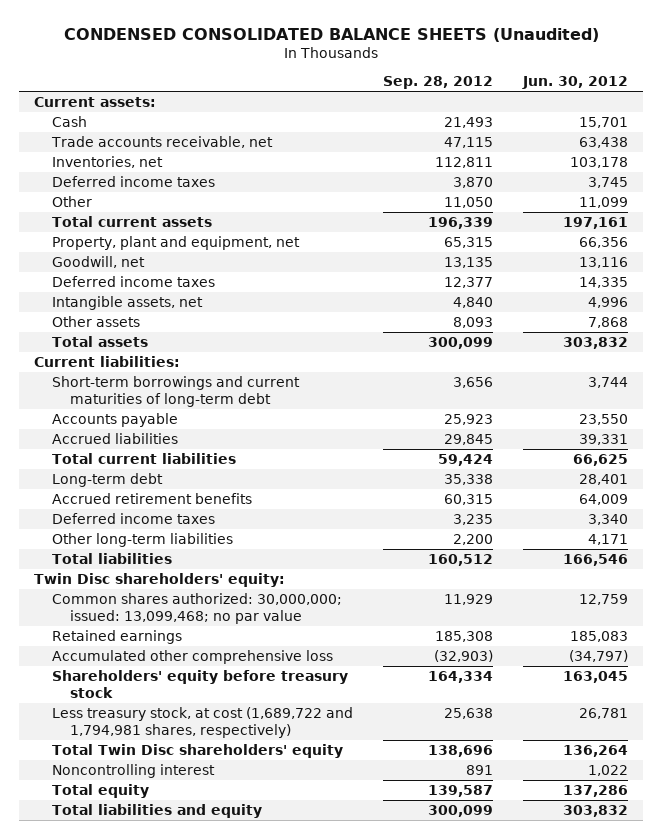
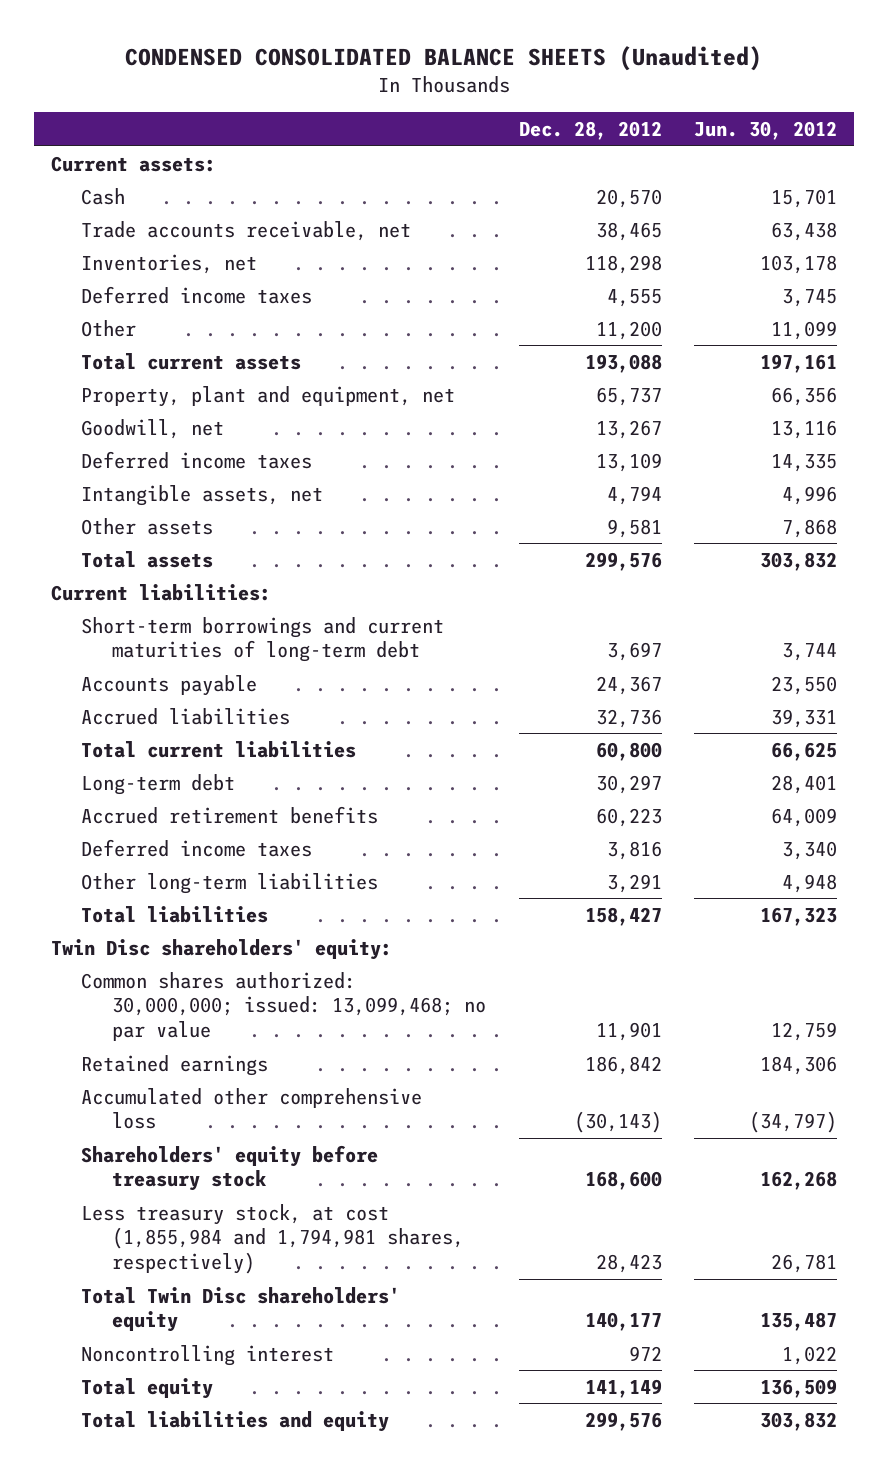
[383,76,494,90] Sep. 28, 2012 -> none
none -> [518,120,662,140] Dec. 28, 2012
[588,534,629,546] 4,171 -> [782,873,838,893] 4,948
[563,554,629,567] 166,546 -> [760,906,838,926] 167,323
[570,631,629,643] 185,083 -> [760,1055,838,1075] 184,306
[563,671,629,684] 163,045 -> [760,1171,838,1191] 162,268
[52,707,354,738] Less treasury stock, at cost (1,689,722 and 1,794,981 shares, respectively) -> [81,1203,464,1275] Less treasury stock, at cost (1,855,984 and 1,794,981 shares, respectively)
[563,745,629,758] 136,264 -> [760,1312,838,1332] 135,487
[563,785,629,798] 137,286 -> [760,1378,838,1398] 136,509

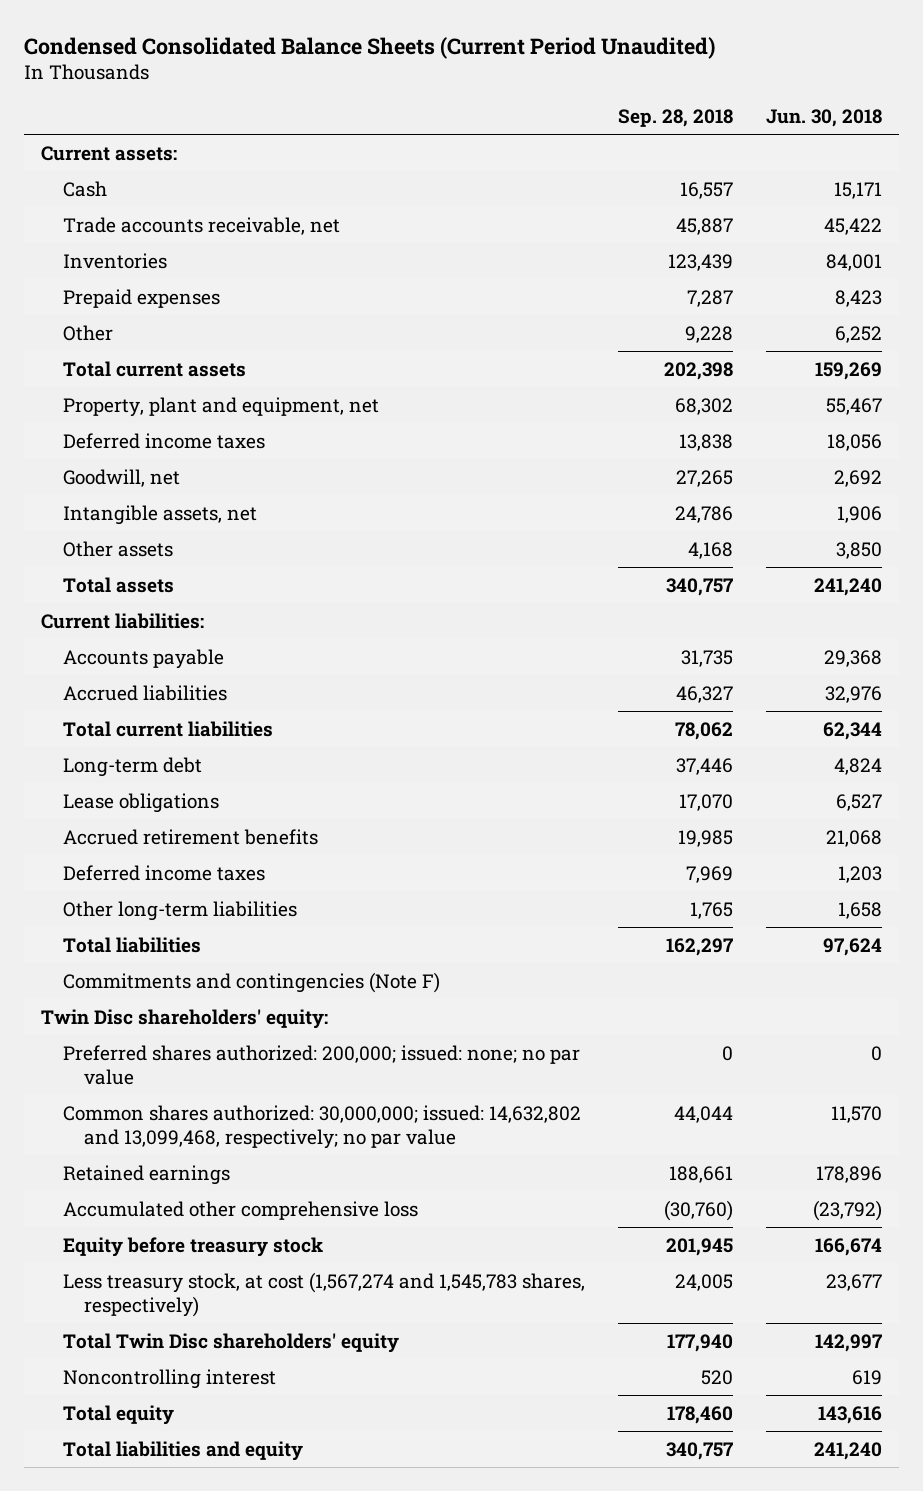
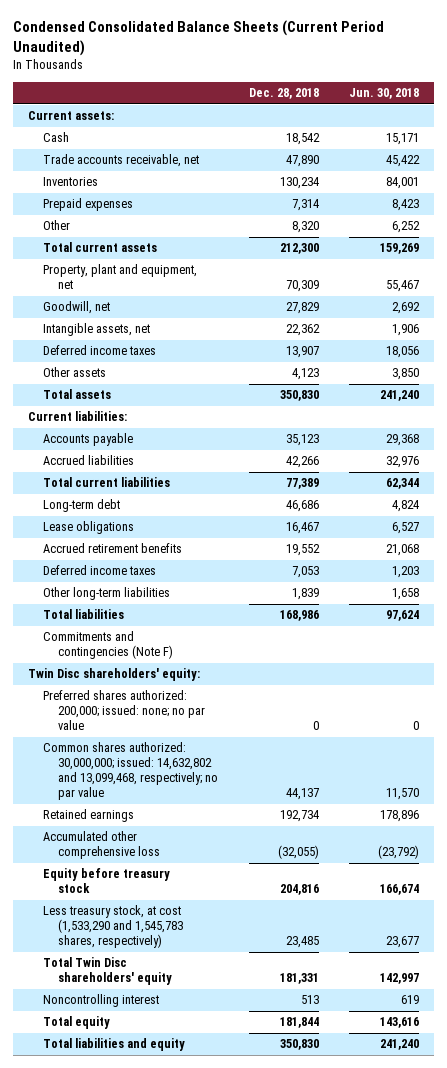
[617,109,733,128] Sep. 28, 2018 -> none
none -> [248,88,319,100] Dec. 28, 2018
[62,432,265,449] Deferred income taxes -> [43,345,157,356] Deferred income taxes
[62,1271,585,1318] Less treasury stock, at cost (1,567,274 and 1,545,783 shares, respectively) -> [43,905,184,949] Less treasury stock, at cost (1,533,290 and 1,545,783 shares, respectively)

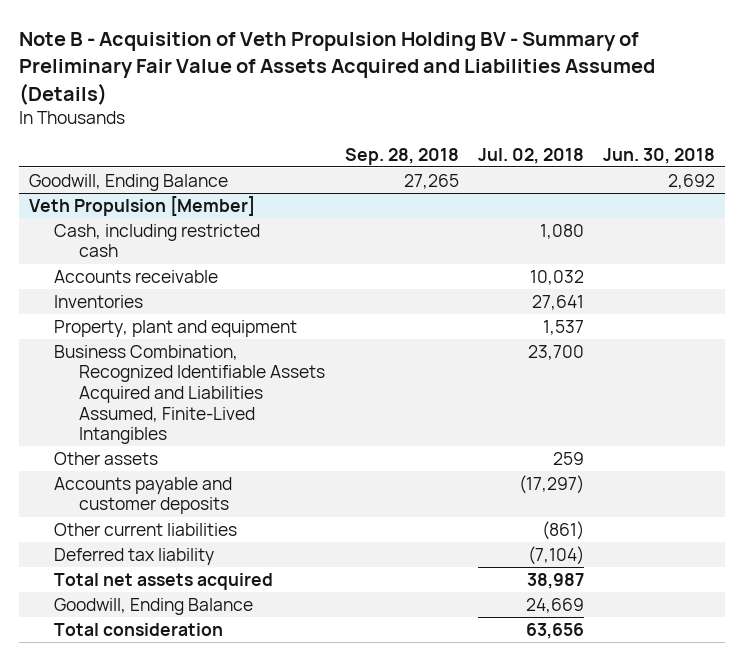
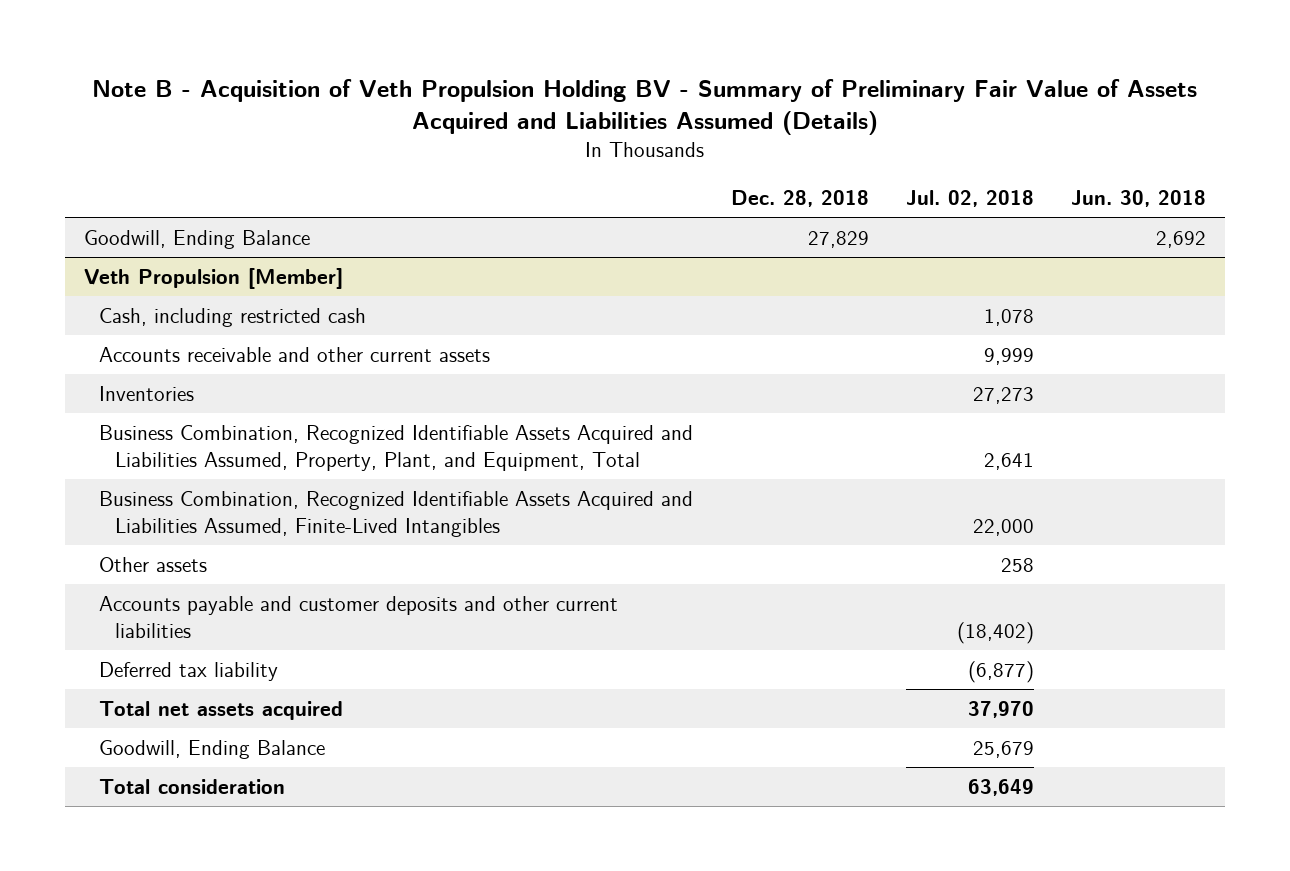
[344,147,459,165] Sep. 28, 2018 -> none
none -> [730,190,869,208] Dec. 28, 2018
[54,522,238,536] Other current liabilities -> none
[539,223,584,239] 1,080 -> [983,308,1034,326] 1,078
[54,269,219,283] Accounts receivable -> [99,346,491,362] Accounts receivable and other current assets
[529,269,584,285] 10,032 -> [983,347,1034,365] 9,999
[531,294,584,310] 27,641 -> [972,386,1034,404] 27,273
[54,319,298,337] Property, plant and equipment -> [99,424,694,471] Business Combination, Recognized Identifiable Assets Acquired and Liabilities Assumed, Property, Plant, and Equipment, Total
[542,319,584,335] 1,537 -> [983,452,1034,470] 2,641
[527,344,584,360] 23,700 -> [972,518,1034,536] 22,000
[552,451,584,465] 259 -> [1000,557,1034,572] 258
[54,476,233,515] Accounts payable and customer deposits -> [99,595,619,638] Accounts payable and customer deposits and other current liabilities
[518,474,584,494] (17,297) -> [956,621,1034,644] (18,402)
[527,545,584,565] (7,104) -> [967,660,1034,683] (6,877)
[526,572,584,589] 38,987 -> [967,700,1034,718] 37,970
[525,597,584,613] 24,669 -> [972,740,1034,758] 25,679
[525,622,584,639] 63,656 -> [967,778,1034,796] 63,649

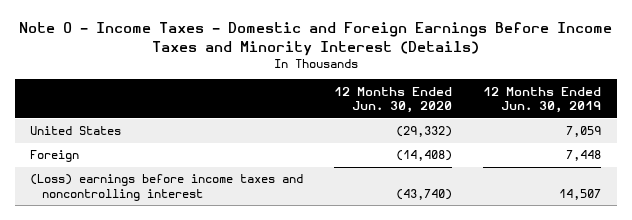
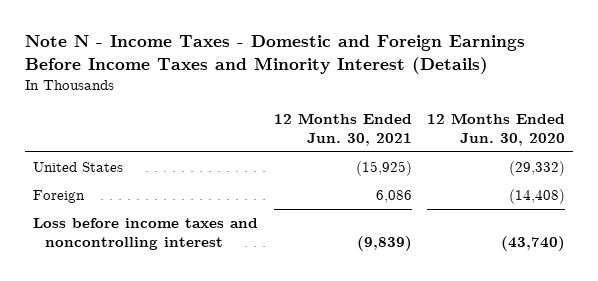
[18,22,612,56] Note O - Income Taxes - Domestic and Foreign Earnings Before Income Taxes and Minority Interest (Details) -> [24,35,525,75] Note N - Income Taxes - Domestic and Foreign Earnings Before Income Taxes and Minority Interest (Details)
[483,86,602,114] 12 Months Ended Jun. 30, 2019 -> none
none -> [273,112,412,146] 12 Months Ended Jun. 30, 2021
[30,174,304,201] (Loss) earnings before income taxes and noncontrolling interest -> [32,218,258,251] Loss before income taxes and noncontrolling interest

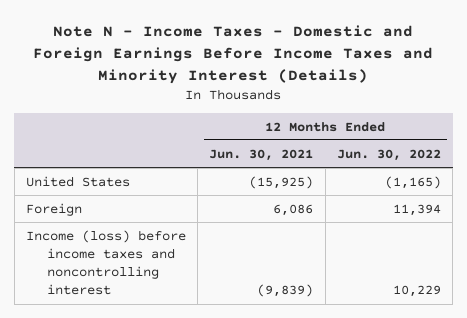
[427,112,566,146] 12 Months Ended Jun. 30, 2020 -> none
none -> [336,148,441,161] Jun. 30, 2022
[32,218,258,251] Loss before income taxes and noncontrolling interest -> [25,229,186,296] Income (loss) before income taxes and noncontrolling interest

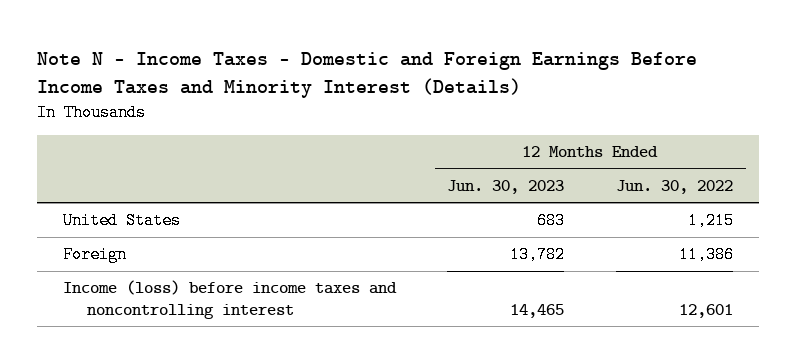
[209,148,314,161] Jun. 30, 2021 -> none
none -> [447,180,565,195] Jun. 30, 2023
[384,175,441,189] (1,165) -> [687,212,734,230] 1,215
[392,203,441,216] 11,394 -> [678,246,734,264] 11,386
[392,285,441,298] 10,229 -> [678,303,733,318] 12,601

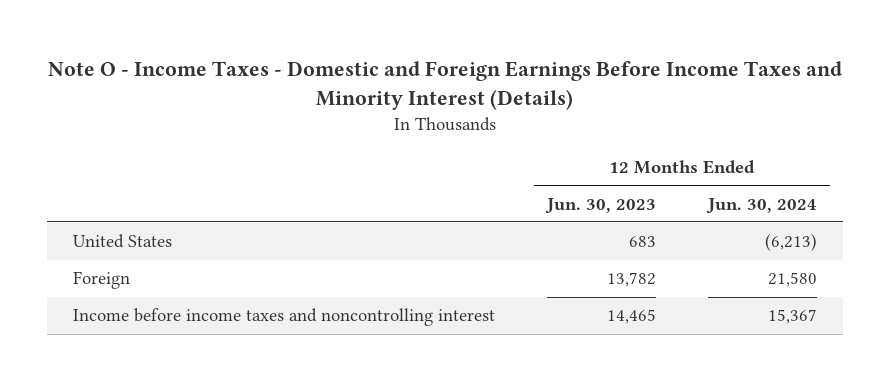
[37,52,698,98] Note N - Income Taxes - Domestic and Foreign Earnings Before Income Taxes and Minority Interest (Details) -> [47,61,842,111] Note O - Income Taxes - Domestic and Foreign Earnings Before Income Taxes and Minority Interest (Details)
[615,180,733,195] Jun. 30, 2022 -> none
none -> [705,197,817,214] Jun. 30, 2024
[63,280,398,319] Income (loss) before income taxes and noncontrolling interest -> [73,308,496,327] Income before income taxes and noncontrolling interest

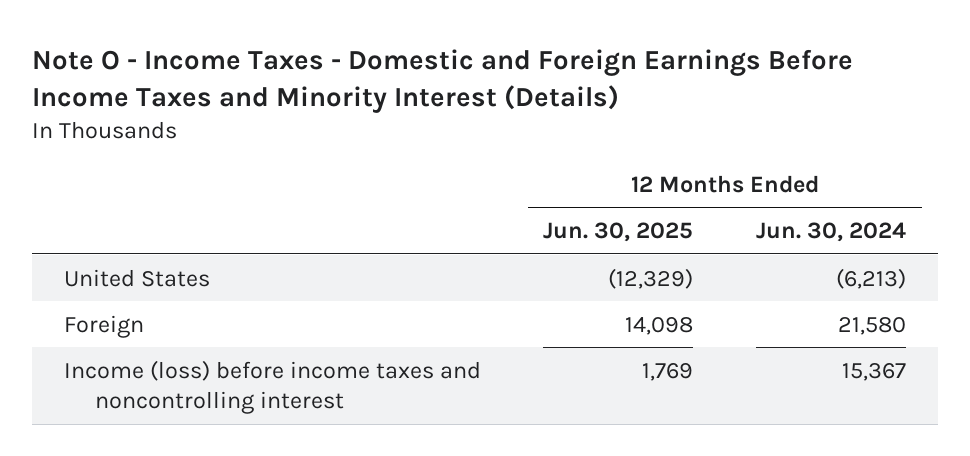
[544,197,656,214] Jun. 30, 2023 -> none
none -> [543,222,694,243] Jun. 30, 2025
[73,308,496,327] Income before income taxes and noncontrolling interest -> [63,359,481,415] Income (loss) before income taxes and noncontrolling interest

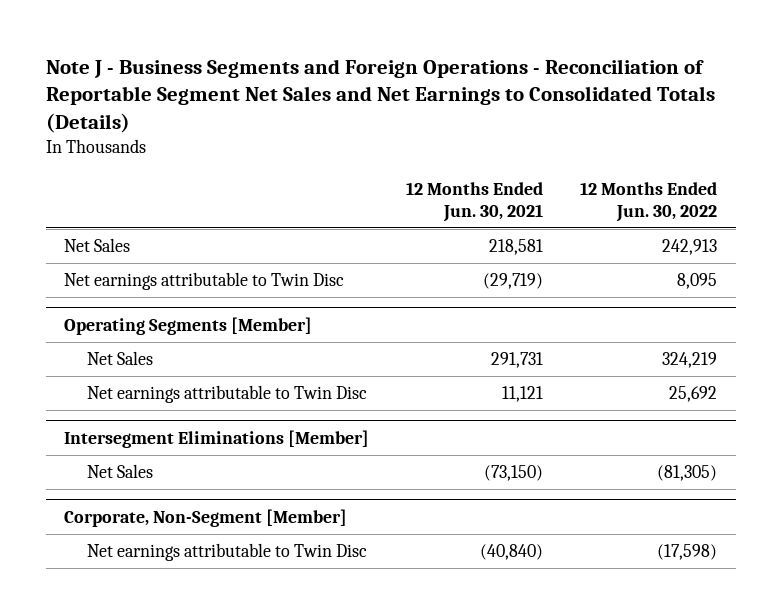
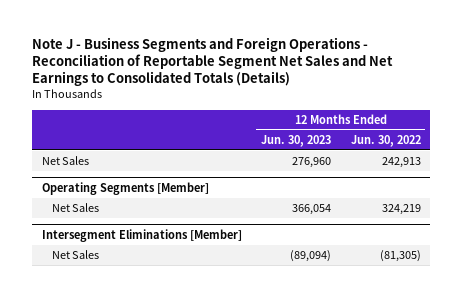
[406,181,544,222] 12 Months Ended Jun. 30, 2021 -> none
none -> [261,134,332,147] Jun. 30, 2023
[64,272,345,291] Net earnings attributable to Twin Disc -> none
[87,385,368,404] Net earnings attributable to Twin Disc -> none
[64,509,348,528] Corporate, Non-Segment [Member] -> none
[87,543,368,562] Net earnings attributable to Twin Disc -> none

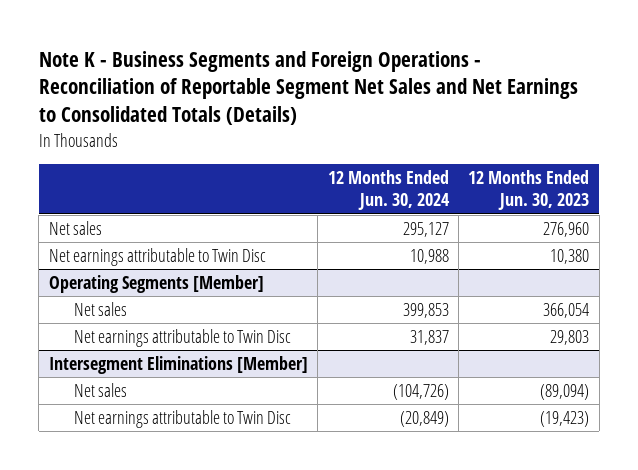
[31,37,393,87] Note J - Business Segments and Foreign Operations - Reconciliation of Reportable Segment Net Sales and Net Earnings to Consolidated Totals (Details) -> [38,50,578,126] Note K - Business Segments and Foreign Operations - Reconciliation of Reportable Segment Net Sales and Net Earnings to Consolidated Totals (Details)
[350,134,421,147] Jun. 30, 2022 -> none
none -> [327,170,450,211] 12 Months Ended Jun. 30, 2024
[41,156,89,166] Net Sales -> [48,220,102,235] Net sales
none -> [48,247,266,266] Net earnings attributable to Twin Disc
[52,203,100,213] Net Sales -> [74,301,128,316] Net sales
none -> [74,328,292,347] Net earnings attributable to Twin Disc
[52,250,100,260] Net Sales -> [74,382,128,397] Net sales
none -> [74,409,292,428] Net earnings attributable to Twin Disc

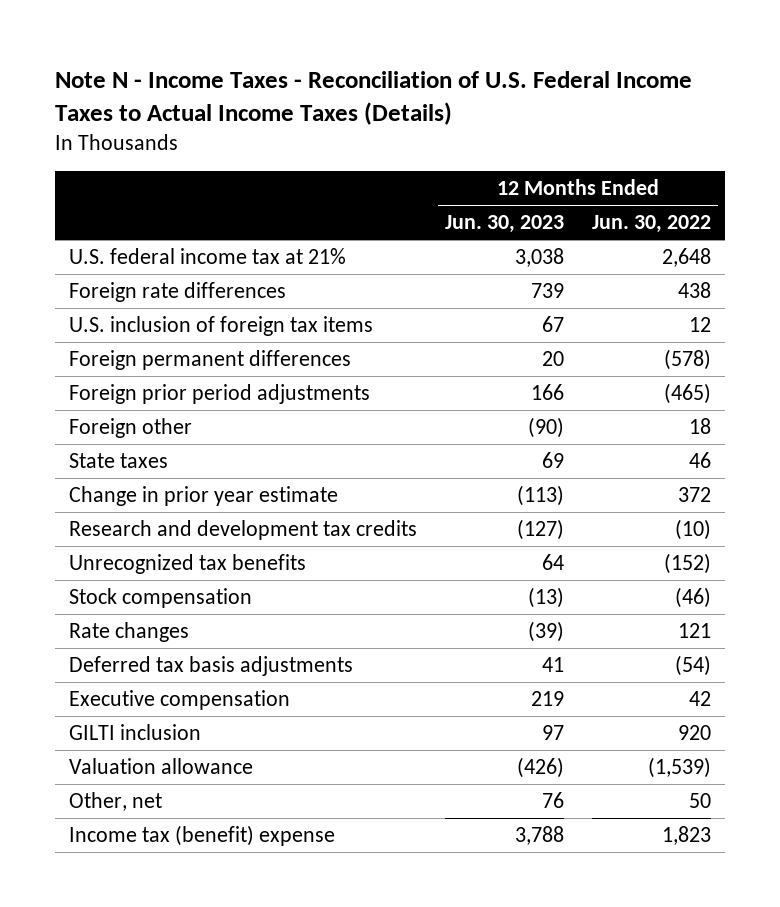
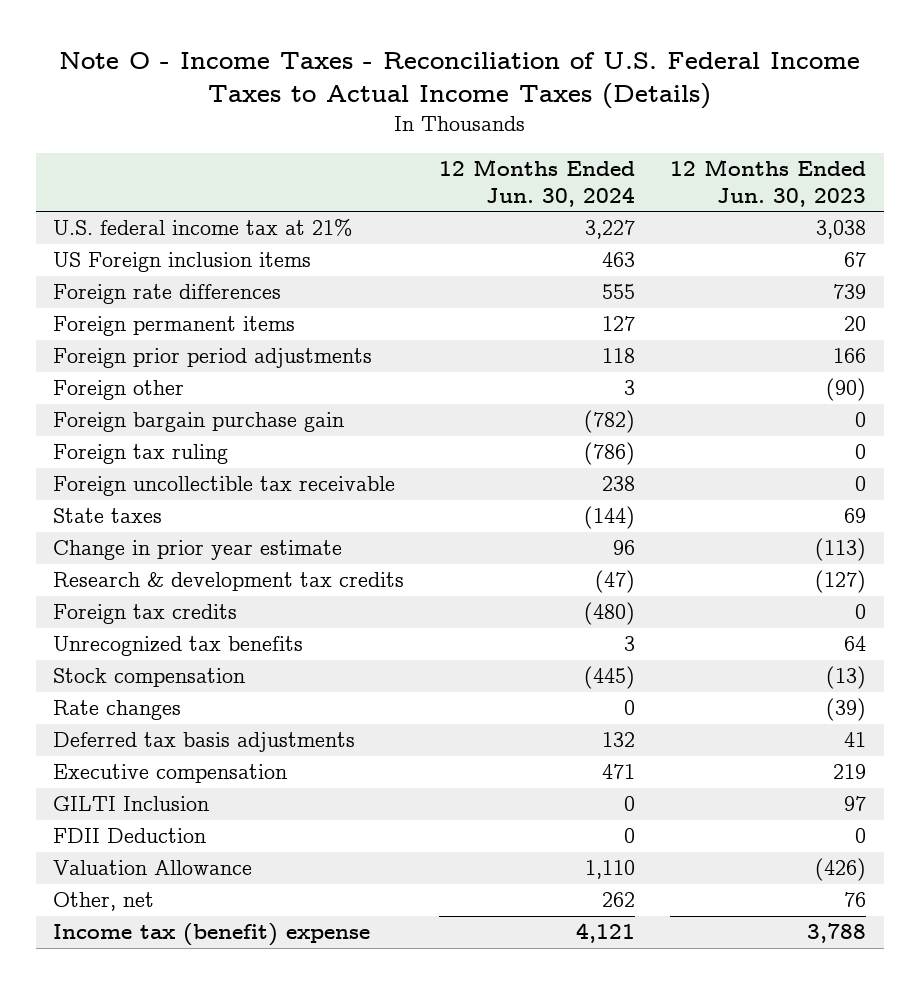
[55,71,693,126] Note N - Income Taxes - Reconciliation of U.S. Federal Income Taxes to Actual Income Taxes (Details) -> [58,51,860,110] Note O - Income Taxes - Reconciliation of U.S. Federal Income Taxes to Actual Income Taxes (Details)
[591,215,711,234] Jun. 30, 2022 -> none
none -> [439,158,636,207] 12 Months Ended Jun. 30, 2024
none -> [53,252,312,273] US Foreign inclusion items
[68,315,373,336] U.S. inclusion of foreign tax items -> none
[68,349,351,370] Foreign permanent differences -> [53,316,296,337] Foreign permanent items
none -> [53,412,345,433] Foreign bargain purchase gain
none -> [53,444,229,465] Foreign tax ruling
none -> [53,476,396,497] Foreign uncollectible tax receivable
[68,519,417,540] Research and development tax credits -> [53,572,405,592] Research & development tax credits
none -> [53,604,238,625] Foreign tax credits
[68,723,201,740] GILTI inclusion -> [53,796,210,812] GILTI Inclusion
none -> [53,828,207,844] FDII Deduction
[68,757,253,774] Valuation allowance -> [53,860,253,876] Valuation Allowance

